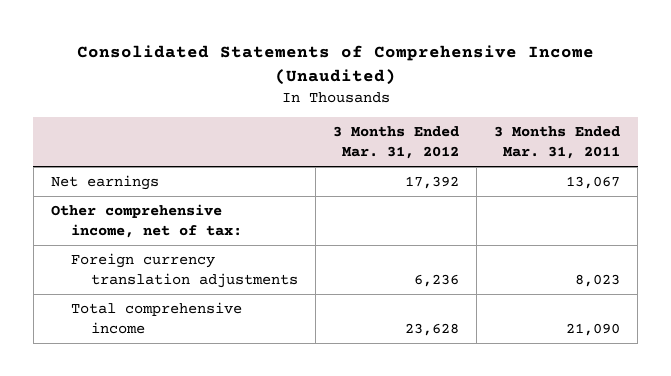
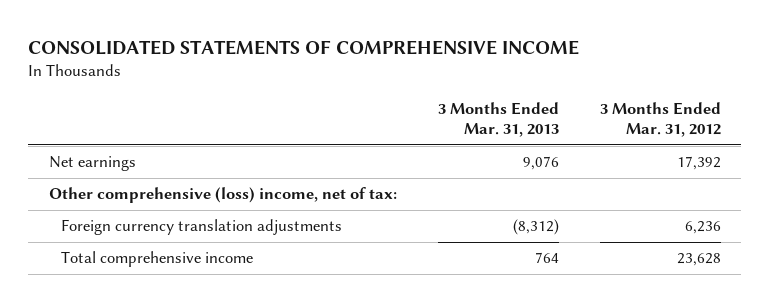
[76,45,594,86] Consolidated Statements of Comprehensive Income (Unaudited) -> [28,39,580,55] CONSOLIDATED STATEMENTS OF COMPREHENSIVE INCOME
[494,126,621,159] 3 Months Ended Mar. 31, 2011 -> none
none -> [437,102,559,138] 3 Months Ended Mar. 31, 2013
[50,204,243,238] Other comprehensive income, net of tax: -> [48,187,397,204] Other comprehensive (loss) income, net of tax:

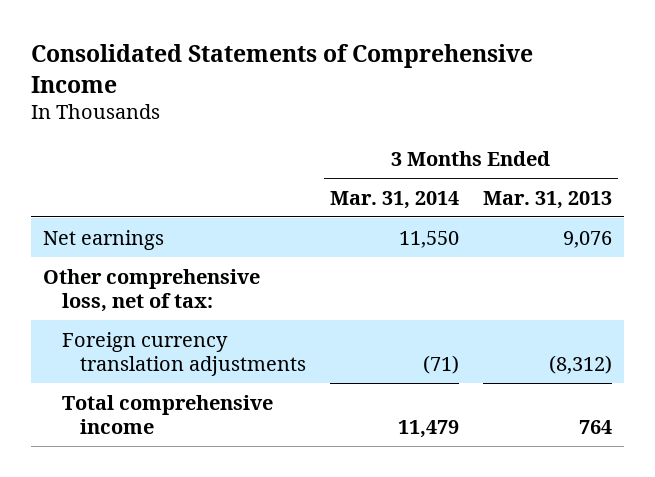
[28,39,580,55] CONSOLIDATED STATEMENTS OF COMPREHENSIVE INCOME -> [31,43,534,93] Consolidated Statements of Comprehensive Income
[599,102,721,138] 3 Months Ended Mar. 31, 2012 -> none
none -> [330,190,460,209] Mar. 31, 2014
[48,187,397,204] Other comprehensive (loss) income, net of tax: -> [42,268,260,312] Other comprehensive loss, net of tax:

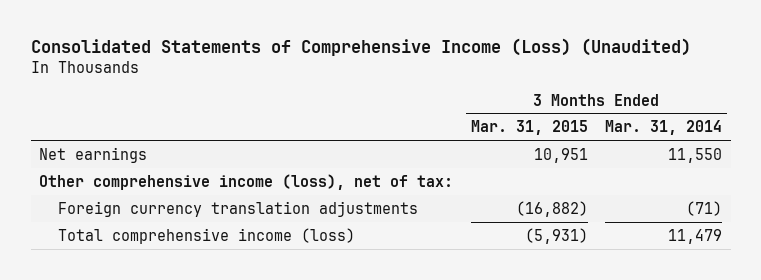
[31,43,534,93] Consolidated Statements of Comprehensive Income -> [30,38,691,57] Consolidated Statements of Comprehensive Income (Loss) (Unaudited)
[482,190,612,209] Mar. 31, 2013 -> none
none -> [470,120,588,136] Mar. 31, 2015
[42,268,260,312] Other comprehensive loss, net of tax: -> [39,173,454,190] Other comprehensive income (loss), net of tax:
[61,394,273,434] Total comprehensive income -> [58,227,356,244] Total comprehensive income (loss)

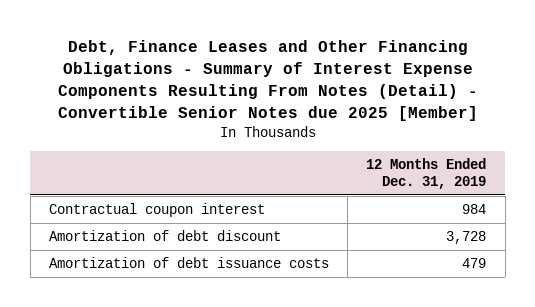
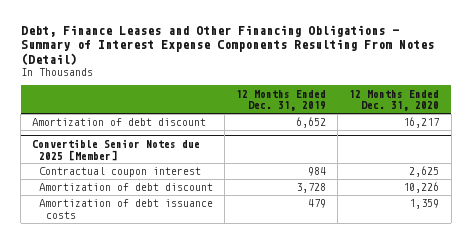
[57,40,478,121] Debt, Finance Leases and Other Financing Obligations - Summary of Interest Expense Components Resulting From Notes (Detail) - Convertible Senior Notes due 2025 [Member] -> [20,25,434,65] Debt, Finance Leases and Other Financing Obligations - Summary of Interest Expense Components Resulting From Notes (Detail)
none -> [349,89,440,112] 12 Months Ended Dec. 31, 2020
none -> [32,118,207,127] Amortization of debt discount
none -> [32,139,201,161] Convertible Senior Notes due 2025 [Member]

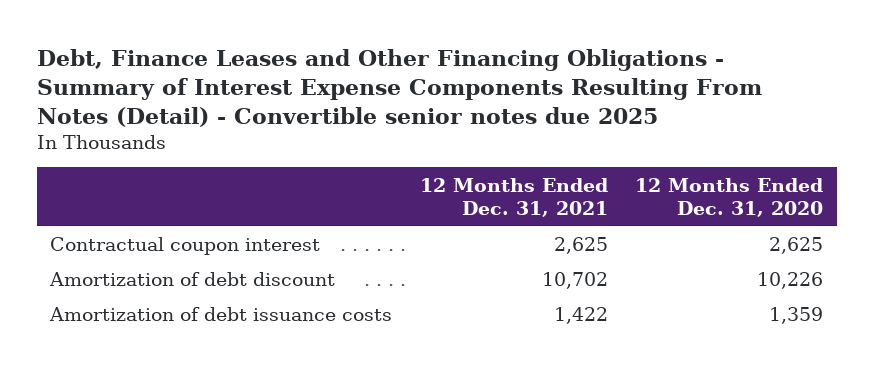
[20,25,434,65] Debt, Finance Leases and Other Financing Obligations - Summary of Interest Expense Components Resulting From Notes (Detail) -> [36,48,762,127] Debt, Finance Leases and Other Financing Obligations - Summary of Interest Expense Components Resulting From Notes (Detail) - Convertible senior notes due 2025
[236,89,327,112] 12 Months Ended Dec. 31, 2019 -> none
none -> [419,177,608,218] 12 Months Ended Dec. 31, 2021
[32,118,207,127] Amortization of debt discount -> none
[32,139,201,161] Convertible Senior Notes due 2025 [Member] -> none

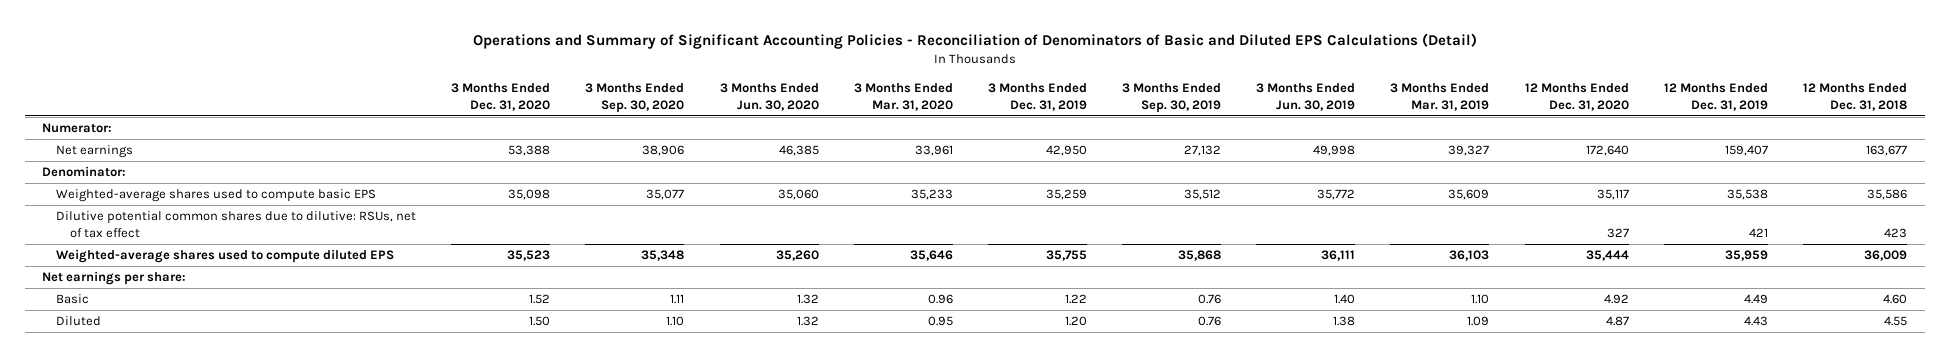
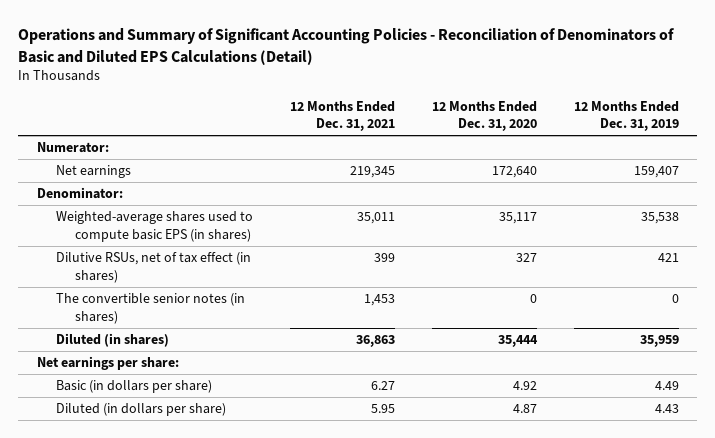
[451,82,551,111] 3 Months Ended Dec. 31, 2020 -> none
[585,82,685,113] 3 Months Ended Sep. 30, 2020 -> none
[719,82,819,111] 3 Months Ended Jun. 30, 2020 -> none
[853,82,953,111] 3 Months Ended Mar. 31, 2020 -> none
[987,82,1087,111] 3 Months Ended Dec. 31, 2019 -> none
[1122,82,1222,113] 3 Months Ended Sep. 30, 2019 -> none
[1256,82,1356,111] 3 Months Ended Jun. 30, 2019 -> none
[1390,82,1490,111] 3 Months Ended Mar. 31, 2019 -> none
[1802,82,1907,111] 12 Months Ended Dec. 31, 2018 -> none
none -> [289,100,395,131] 12 Months Ended Dec. 31, 2021
[56,189,377,203] Weighted-average shares used to compute basic EPS -> [55,211,253,242] Weighted-average shares used to compute basic EPS (in shares)
[56,211,417,239] Dilutive potential common shares due to dilutive: RSUs, net of tax effect -> [55,252,251,283] Dilutive RSUs, net of tax effect (in shares)
none -> [55,293,245,324] The convertible senior notes (in shares)
[56,249,395,264] Weighted-average shares used to compute diluted EPS -> [55,333,169,348] Diluted (in shares)
[56,294,90,305] Basic -> [55,380,212,394] Basic (in dollars per share)
[56,316,102,327] Diluted -> [55,403,226,417] Diluted (in dollars per share)

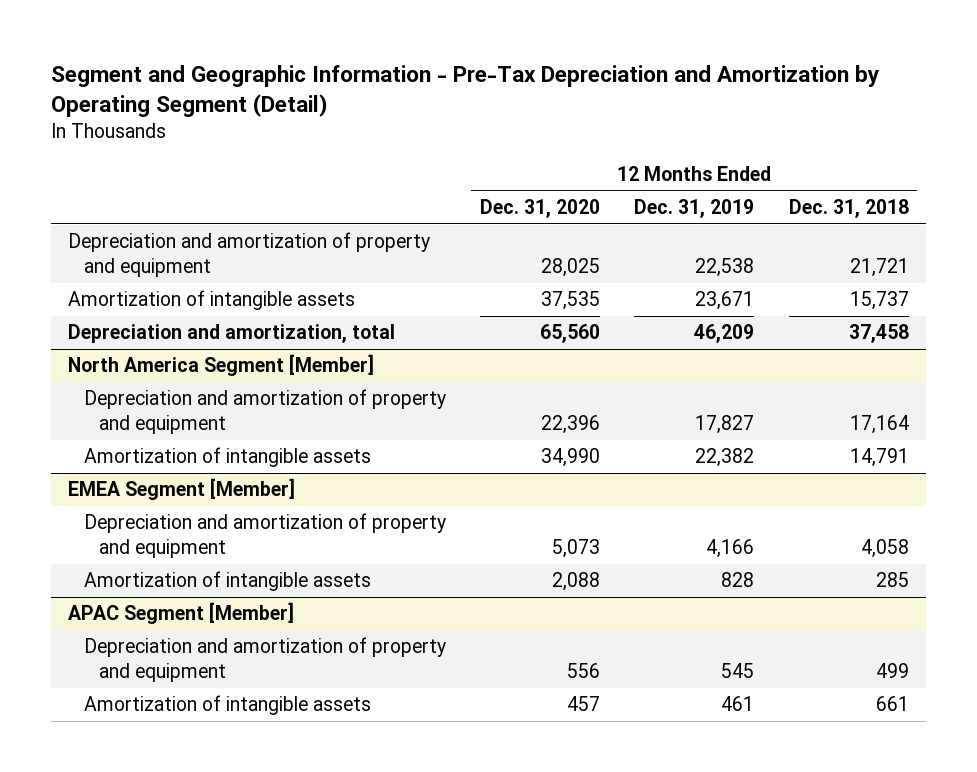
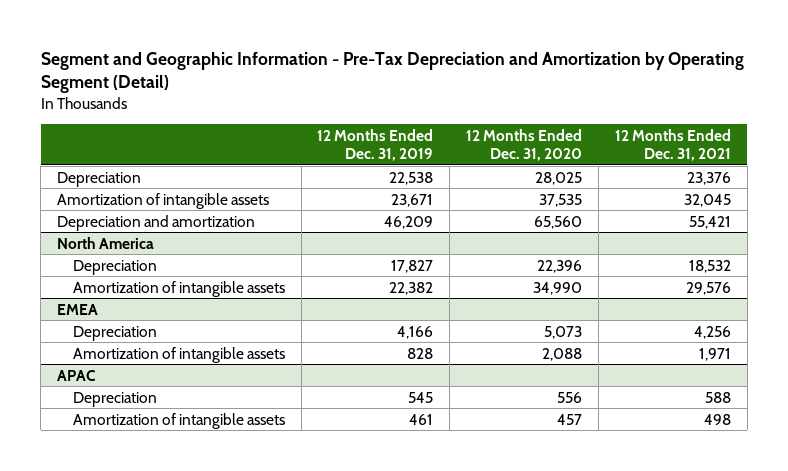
[788,199,909,219] Dec. 31, 2018 -> none
none -> [615,128,732,161] 12 Months Ended Dec. 31, 2021
[68,232,431,277] Depreciation and amortization of property and equipment -> [57,171,142,187] Depreciation
[68,324,396,344] Depreciation and amortization, total -> [57,214,256,231] Depreciation and amortization
[68,354,375,377] North America Segment [Member] -> [57,236,155,249] North America
[83,389,446,434] Depreciation and amortization of property and equipment -> [72,259,157,275] Depreciation
[68,478,296,501] EMEA Segment [Member] -> [57,303,99,315] EMEA
[83,513,446,558] Depreciation and amortization of property and equipment -> [72,325,157,341] Depreciation
[68,602,295,625] APAC Segment [Member] -> [57,369,96,381] APAC
[83,637,446,682] Depreciation and amortization of property and equipment -> [72,391,157,407] Depreciation

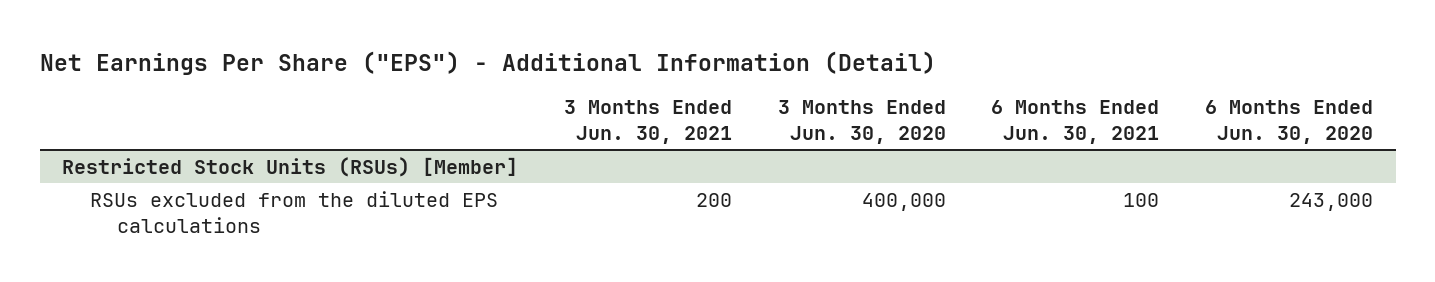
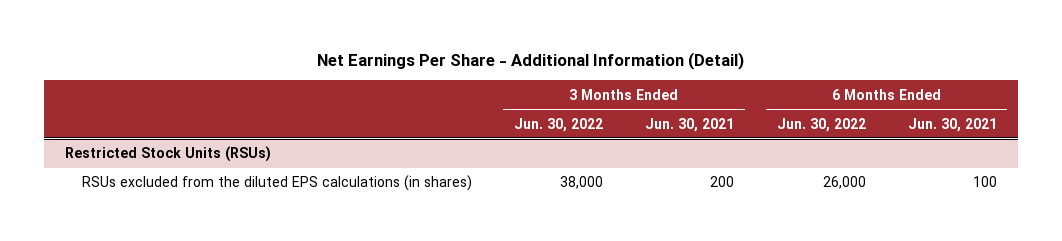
[39,50,936,75] Net Earnings Per Share ("EPS") - Additional Information (Detail) -> [317,51,745,70] Net Earnings Per Share - Additional Information (Detail)
[777,100,946,145] 3 Months Ended Jun. 30, 2020 -> none
[1204,100,1373,145] 6 Months Ended Jun. 30, 2020 -> none
none -> [513,117,603,132] Jun. 30, 2022
none -> [776,117,866,132] Jun. 30, 2022
[62,156,519,177] Restricted Stock Units (RSUs) [Member] -> [65,146,272,163] Restricted Stock Units (RSUs)
[89,190,498,233] RSUs excluded from the diluted EPS calculations -> [81,175,472,192] RSUs excluded from the diluted EPS calculations (in shares)

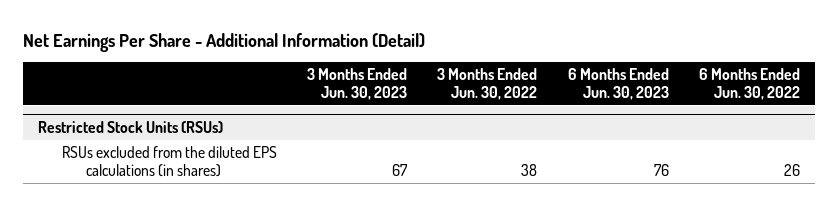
[645,117,735,132] Jun. 30, 2021 -> none
[907,117,997,132] Jun. 30, 2021 -> none
none -> [307,67,408,100] 3 Months Ended Jun. 30, 2023
none -> [567,67,669,100] 6 Months Ended Jun. 30, 2023
[559,176,603,190] 38,000 -> [521,163,538,176] 38
[822,176,866,190] 26,000 -> [784,163,801,176] 26

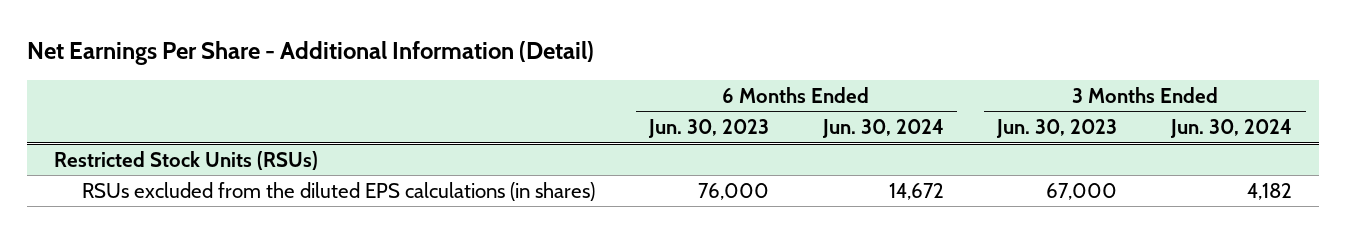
[437,67,538,100] 3 Months Ended Jun. 30, 2022 -> none
[699,67,801,100] 6 Months Ended Jun. 30, 2022 -> none
none -> [821,119,944,139] Jun. 30, 2024
none -> [1170,119,1293,139] Jun. 30, 2024
[392,163,409,176] 67 -> [1046,182,1118,200] 67,000
[653,163,669,176] 76 -> [698,182,770,200] 76,000

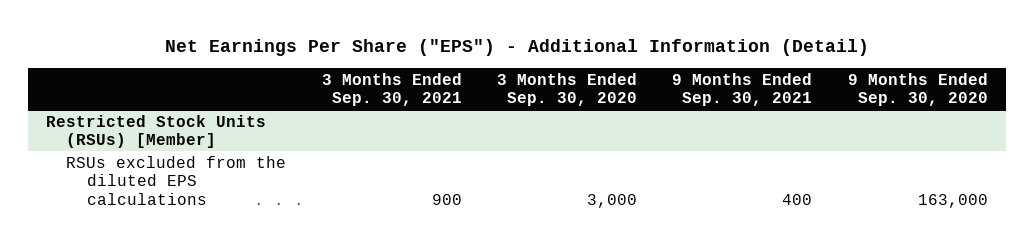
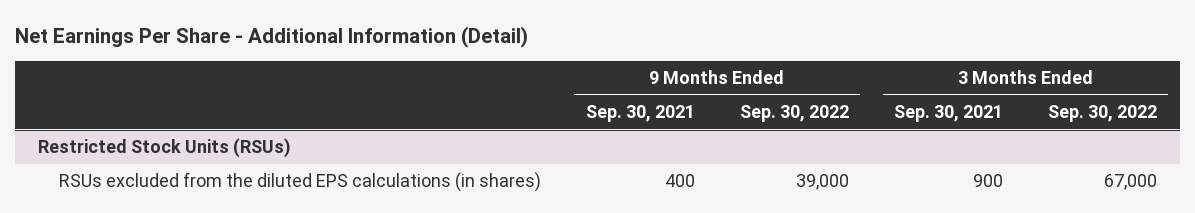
[164,39,869,57] Net Earnings Per Share ("EPS") - Additional Information (Detail) -> [15,26,529,49] Net Earnings Per Share - Additional Information (Detail)
[497,72,638,107] 3 Months Ended Sep. 30, 2020 -> none
[847,72,988,107] 9 Months Ended Sep. 30, 2020 -> none
none -> [739,105,849,123] Sep. 30, 2022
none -> [1048,105,1158,123] Sep. 30, 2022
[45,114,266,149] Restricted Stock Units (RSUs) [Member] -> [37,138,291,159] Restricted Stock Units (RSUs)
[66,155,287,205] RSUs excluded from the diluted EPS calculations -> [58,172,541,193] RSUs excluded from the diluted EPS calculations (in shares)

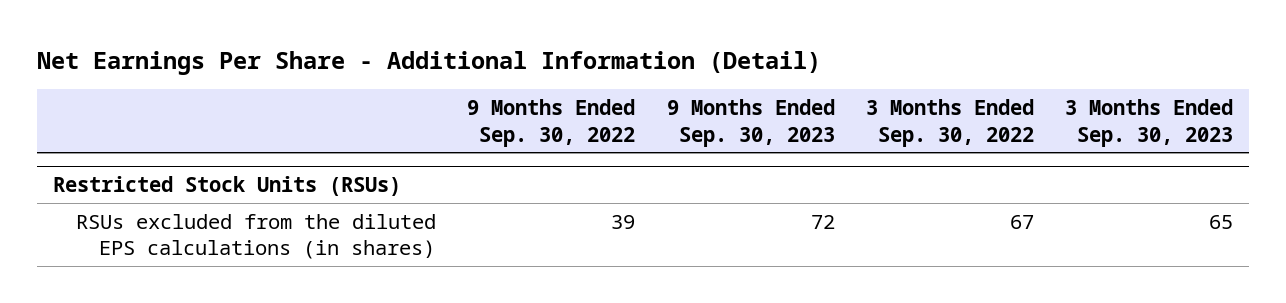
[585,105,695,123] Sep. 30, 2021 -> none
[894,105,1004,123] Sep. 30, 2021 -> none
none -> [666,99,835,147] 9 Months Ended Sep. 30, 2023
none -> [1065,99,1234,147] 3 Months Ended Sep. 30, 2023
[795,174,849,191] 39,000 -> [611,214,636,229] 39
[1104,174,1158,191] 67,000 -> [1009,214,1034,229] 67

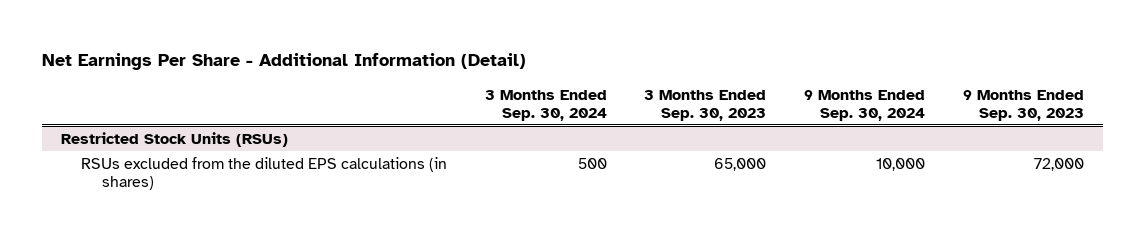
[467,99,636,147] 9 Months Ended Sep. 30, 2022 -> none
[865,99,1034,147] 3 Months Ended Sep. 30, 2022 -> none
none -> [484,89,607,121] 3 Months Ended Sep. 30, 2024
none -> [804,89,926,121] 9 Months Ended Sep. 30, 2024
[810,214,835,229] 72 -> [1033,157,1084,171] 72,000
[1209,214,1234,229] 65 -> [714,157,767,171] 65,000

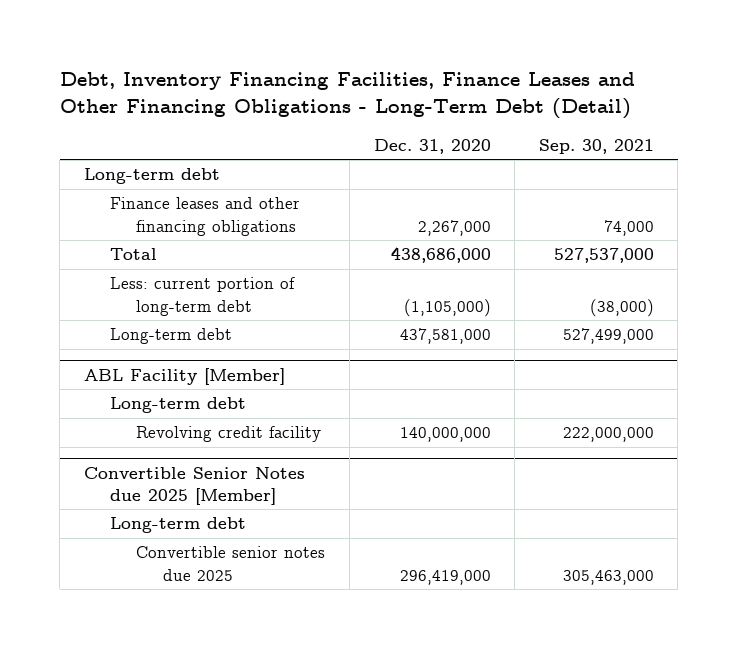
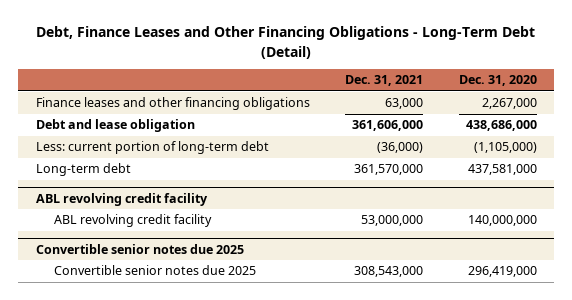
[59,72,635,120] Debt, Inventory Financing Facilities, Finance Leases and Other Financing Obligations - Long-Term Debt (Detail) -> [36,26,536,59] Debt, Finance Leases and Other Financing Obligations - Long-Term Debt (Detail)
[538,138,654,154] Sep. 30, 2021 -> none
none -> [345,75,424,87] Dec. 31, 2021
[83,168,220,185] Long-term debt -> none
[110,248,158,261] Total -> [35,119,195,133] Debt and lease obligation
[110,397,247,414] Long-term debt -> none
[110,517,247,534] Long-term debt -> none
[83,367,285,385] ABL Facility [Member] -> [35,192,208,206] ABL revolving credit facility
[136,426,322,443] Revolving credit facility -> [53,214,212,228] ABL revolving credit facility
[83,466,305,505] Convertible Senior Notes due 2025 [Member] -> [35,243,244,254] Convertible senior notes due 2025

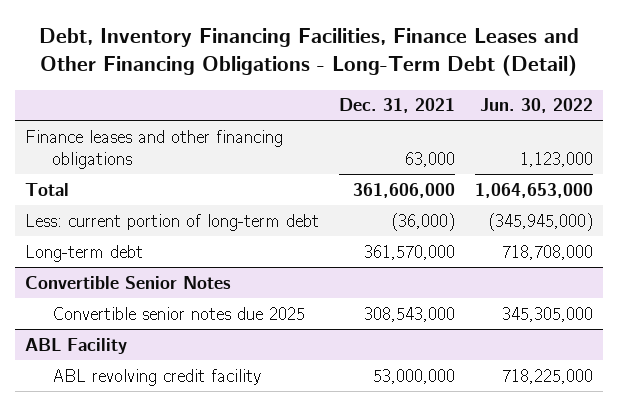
[36,26,536,59] Debt, Finance Leases and Other Financing Obligations - Long-Term Debt (Detail) -> [39,27,580,77] Debt, Inventory Financing Facilities, Finance Leases and Other Financing Obligations - Long-Term Debt (Detail)
[458,75,537,87] Dec. 31, 2020 -> none
none -> [480,98,594,114] Jun. 30, 2022
[35,119,195,133] Debt and lease obligation -> [24,182,69,196] Total
[35,192,208,206] ABL revolving credit facility -> none
[53,214,212,228] ABL revolving credit facility -> none
[35,243,244,254] Convertible senior notes due 2025 -> [24,275,231,289] Convertible Senior Notes
none -> [24,337,127,354] ABL Facility
none -> [52,368,262,386] ABL revolving credit facility

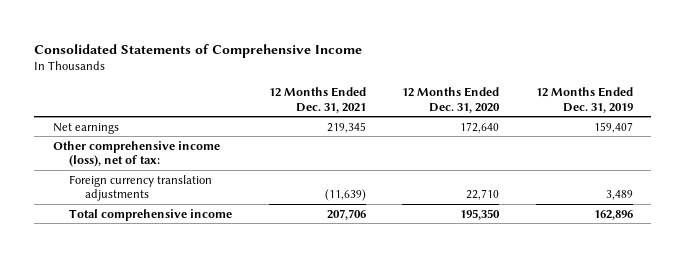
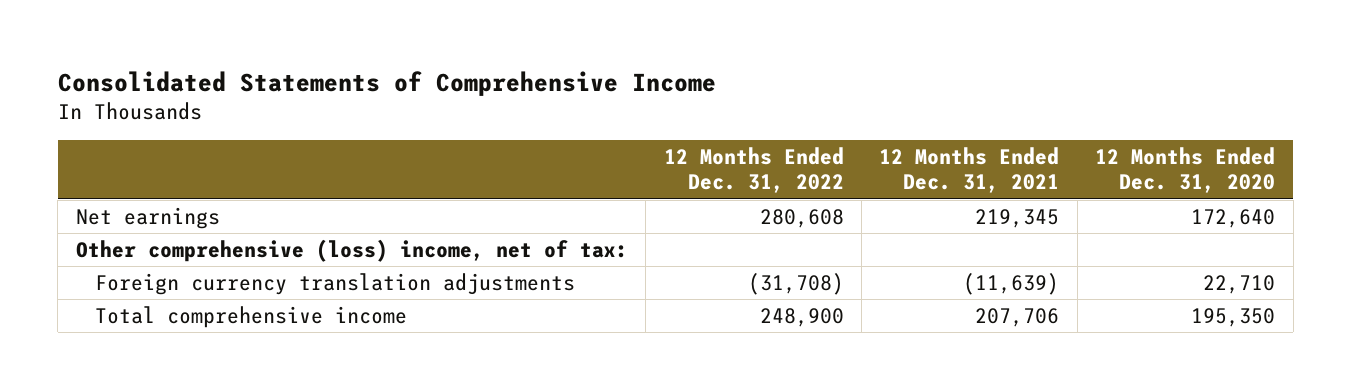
[535,87,633,113] 12 Months Ended Dec. 31, 2019 -> none
none -> [663,147,844,194] 12 Months Ended Dec. 31, 2022
[52,140,220,168] Other comprehensive income (loss), net of tax: -> [75,238,628,262] Other comprehensive (loss) income, net of tax:

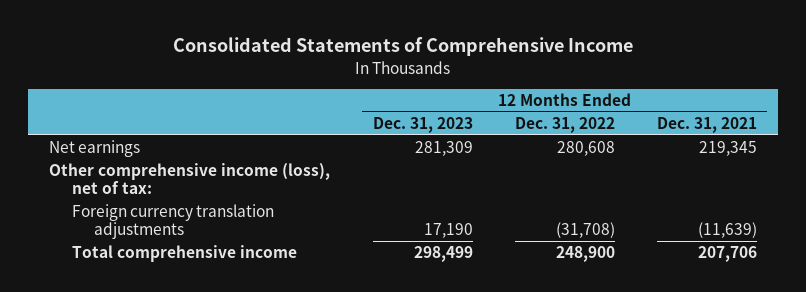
[1095,147,1276,194] 12 Months Ended Dec. 31, 2020 -> none
none -> [372,117,473,134] Dec. 31, 2023
[75,238,628,262] Other comprehensive (loss) income, net of tax: -> [49,163,331,195] Other comprehensive income (loss), net of tax:

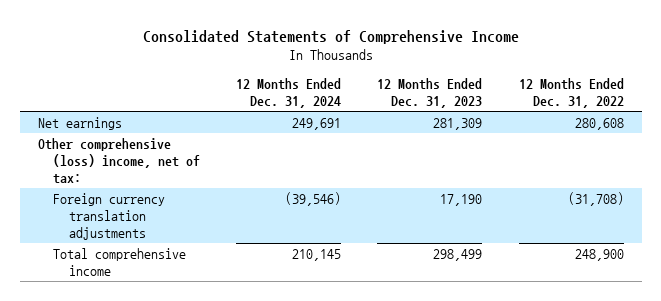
[656,117,757,134] Dec. 31, 2021 -> none
none -> [236,77,342,108] 12 Months Ended Dec. 31, 2024
[49,163,331,195] Other comprehensive income (loss), net of tax: -> [37,137,201,185] Other comprehensive (loss) income, net of tax:

